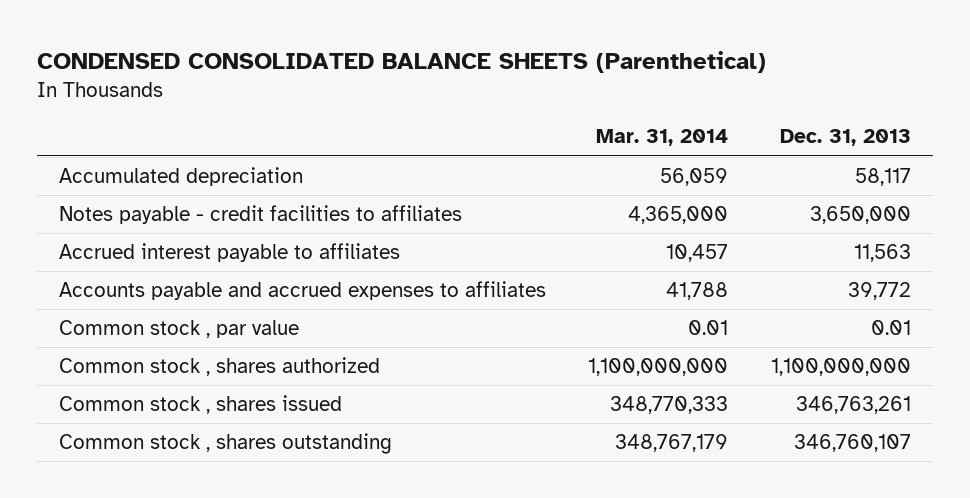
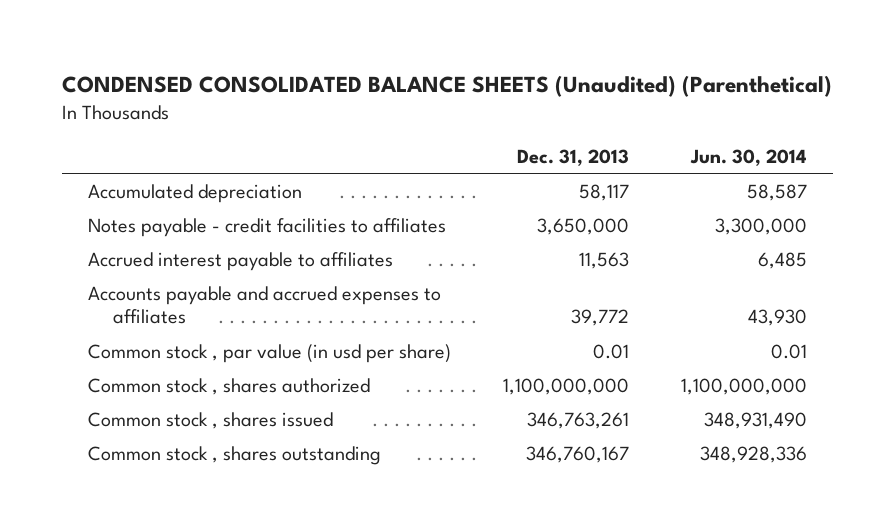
[37,51,767,74] CONDENSED CONSOLIDATED BALANCE SHEETS (Parenthetical) -> [61,75,832,98] CONDENSED CONSOLIDATED BALANCE SHEETS (Unaudited) (Parenthetical)
[596,129,729,147] Mar. 31, 2014 -> none
none -> [689,148,807,166] Jun. 30, 2014
[58,320,299,339] Common stock , par value -> [87,343,451,363] Common stock , par value (in usd per share)
[794,434,912,453] 346,760,107 -> [525,445,629,463] 346,760,167

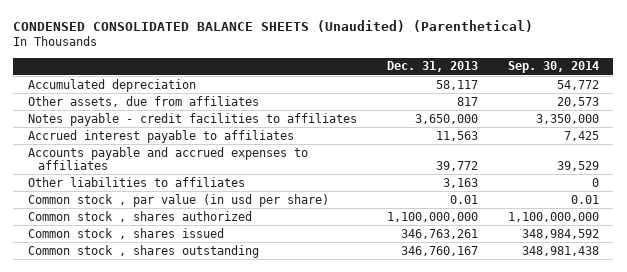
[689,148,807,166] Jun. 30, 2014 -> none
none -> [507,61,599,74] Sep. 30, 2014
none -> [28,95,260,107] Other assets, due from affiliates
none -> [28,176,246,187] Other liabilities to affiliates

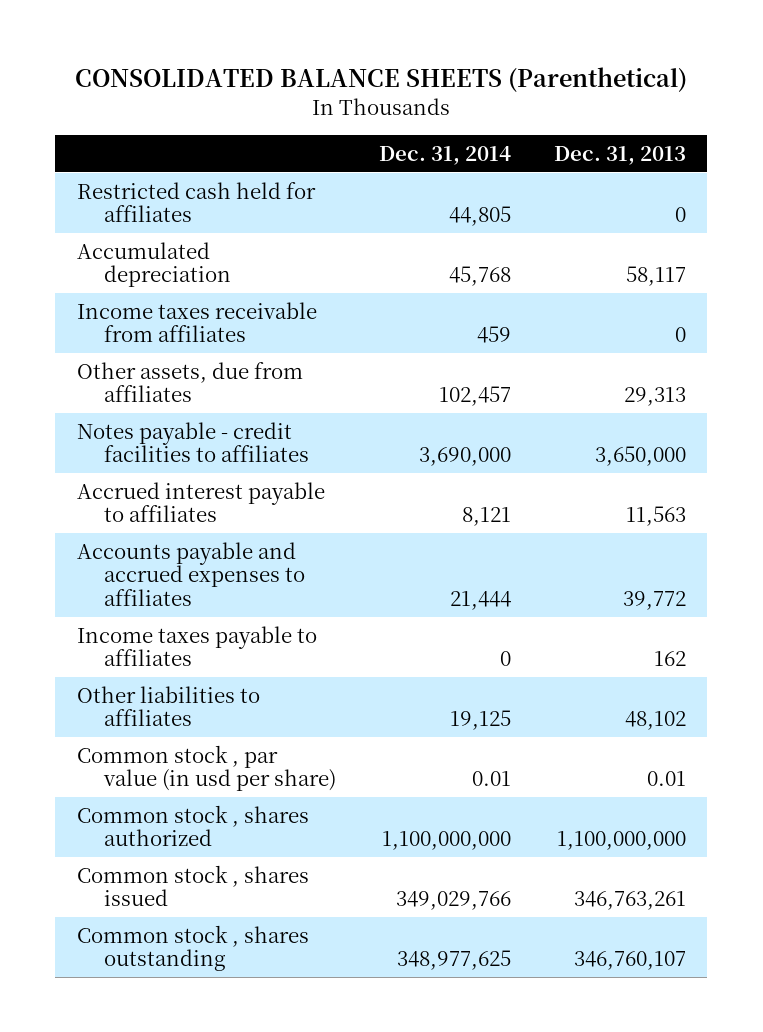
[13,20,534,33] CONDENSED CONSOLIDATED BALANCE SHEETS (Unaudited) (Parenthetical) -> [75,66,688,92] CONSOLIDATED BALANCE SHEETS (Parenthetical)
[507,61,599,74] Sep. 30, 2014 -> none
none -> [379,145,512,165] Dec. 31, 2014
none -> [76,181,316,223] Restricted cash held for affiliates
none -> [76,301,317,343] Income taxes receivable from affiliates
[456,96,478,106] 817 -> [623,387,686,407] 29,313
none -> [76,625,317,667] Income taxes payable to affiliates
[442,177,478,188] 3,163 -> [624,711,686,731] 48,102
[400,245,478,256] 346,760,167 -> [573,951,686,971] 346,760,107

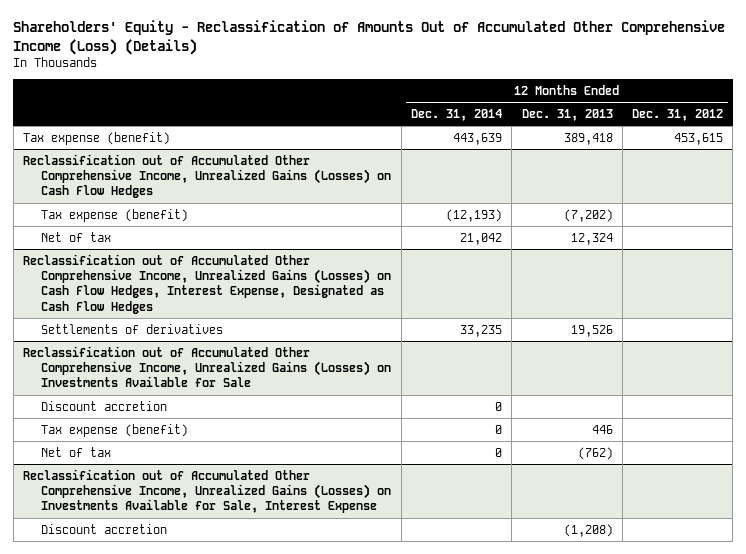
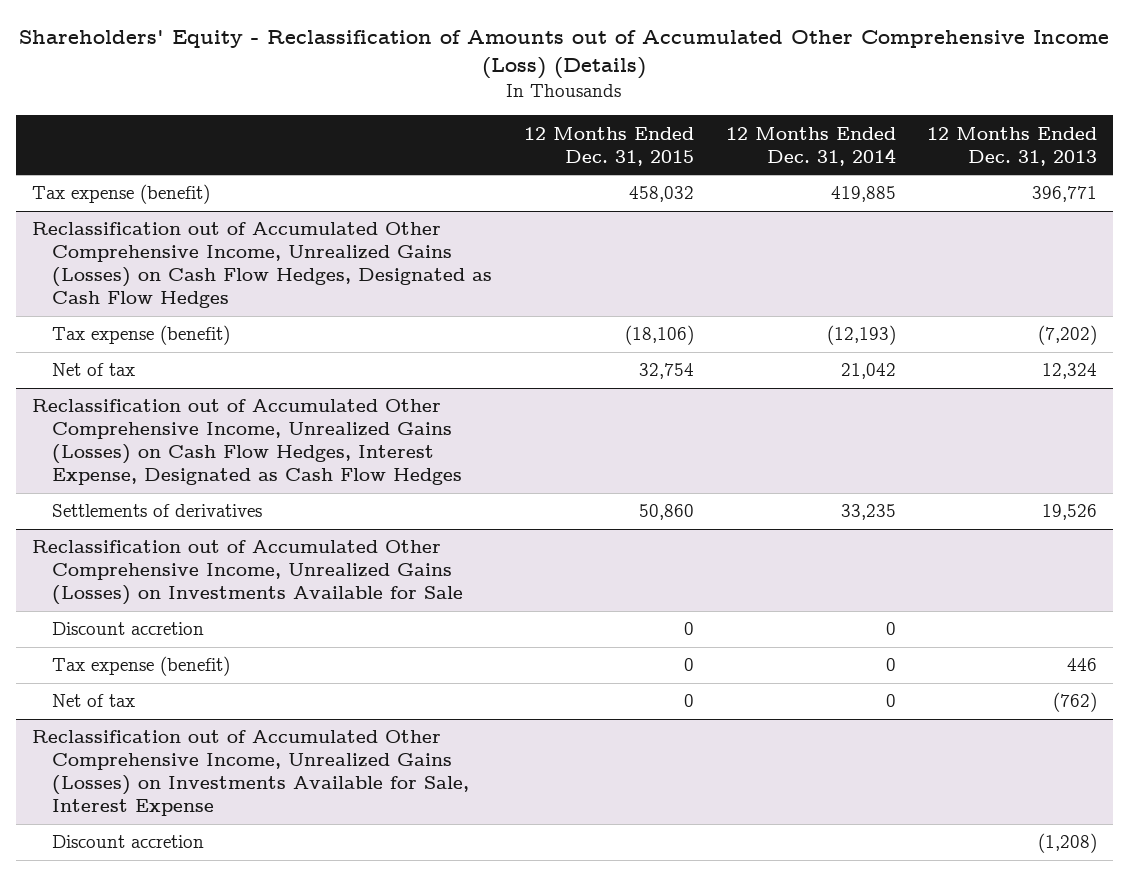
[13,19,726,55] Shareholders' Equity - Reclassification of Amounts Out of Accumulated Other Comprehensive Income (Loss) (Details) -> [19,30,1110,80] Shareholders' Equity - Reclassification of Amounts out of Accumulated Other Comprehensive Income (Loss) (Details)
[632,108,724,121] Dec. 31, 2012 -> none
none -> [523,126,694,166] 12 Months Ended Dec. 31, 2015
[452,132,502,145] 443,639 -> [830,186,896,203] 419,885
[563,132,613,145] 389,418 -> [1032,186,1098,203] 396,771
[22,153,392,199] Reclassification out of Accumulated Other Comprehensive Income, Unrealized Gains (Losses) on Cash Flow Hedges -> [31,222,493,309] Reclassification out of Accumulated Other Comprehensive Income, Unrealized Gains (Losses) on Cash Flow Hedges, Designated as Cash Flow Hedges

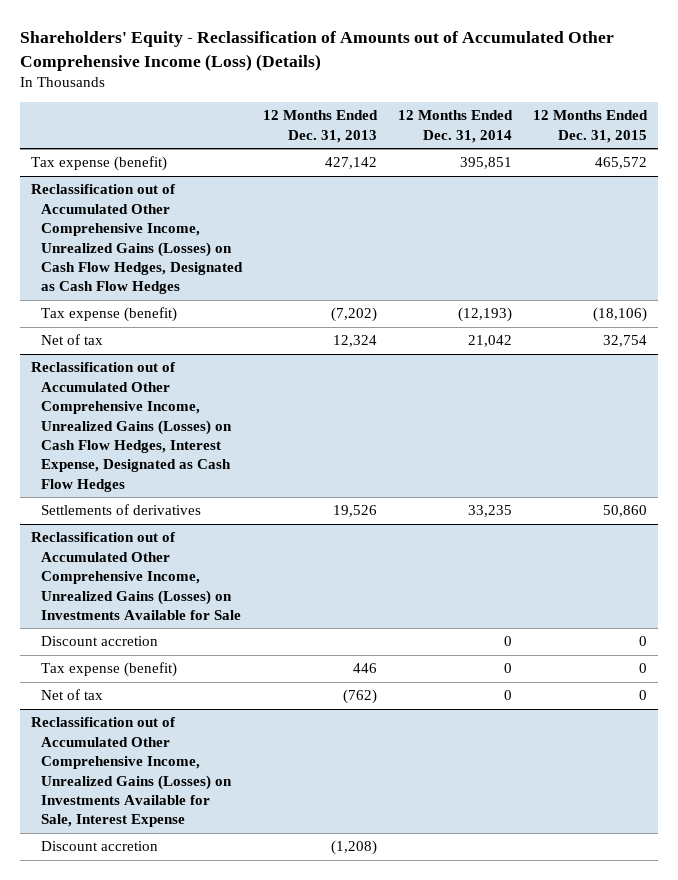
[628,186,694,203] 458,032 -> [595,157,648,170] 465,572
[830,186,896,203] 419,885 -> [460,157,513,170] 395,851
[1032,186,1098,203] 396,771 -> [325,157,378,170] 427,142

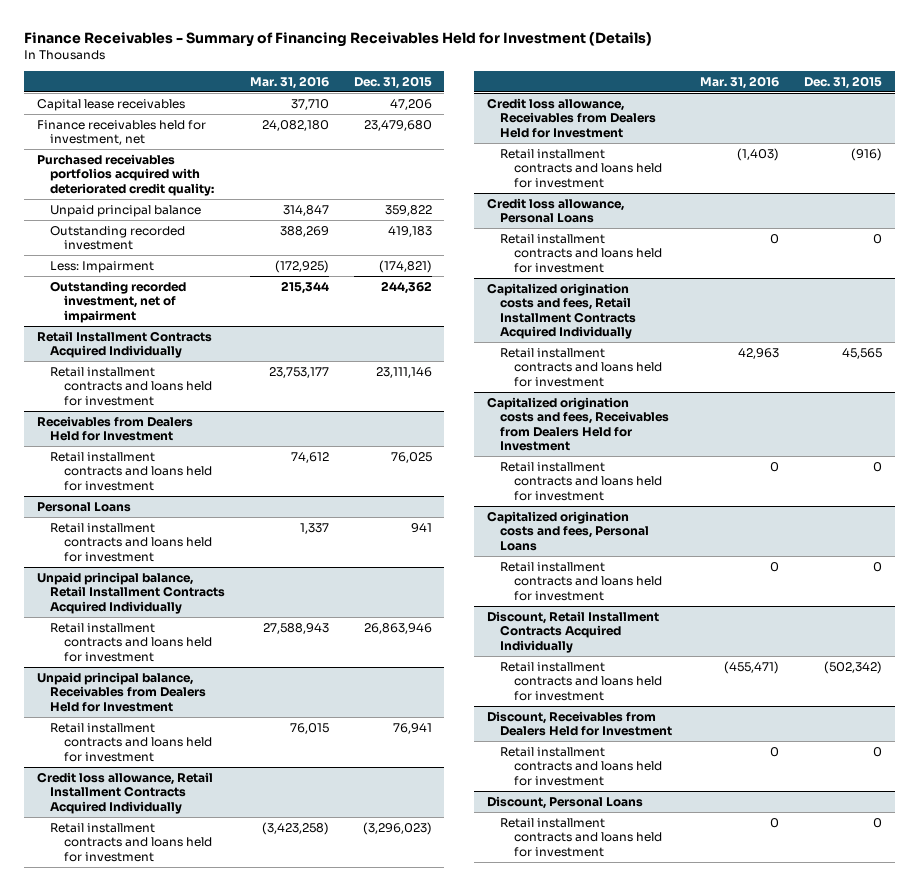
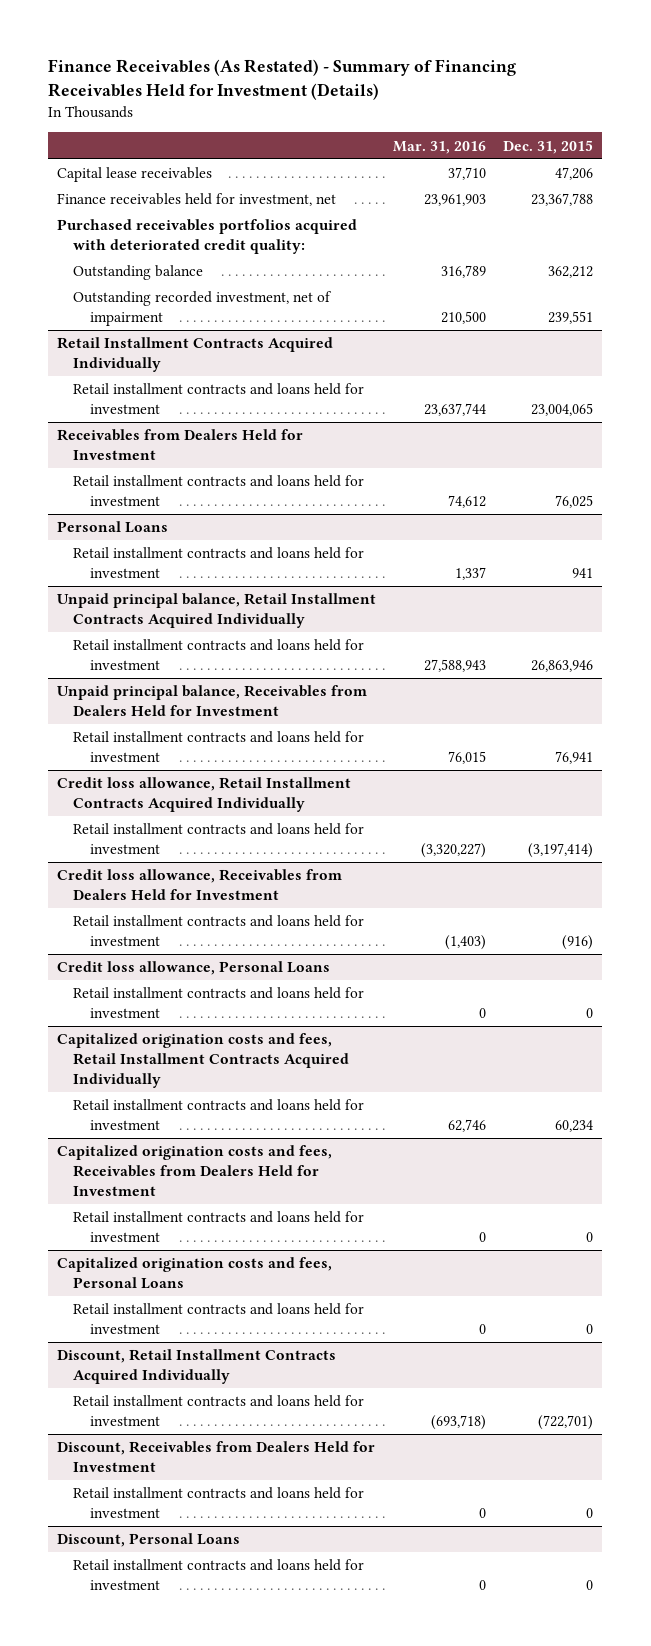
[24,31,653,47] Finance Receivables - Summary of Financing Receivables Held for Investment (Details) -> [48,59,517,101] Finance Receivables (As Restated) - Summary of Financing Receivables Held for Investment (Details)
[262,119,330,131] 24,082,180 -> [424,194,487,207] 23,961,903
[363,119,432,131] 23,479,680 -> [531,193,594,207] 23,367,788
[50,204,202,217] Unpaid principal balance -> none
[50,260,155,273] Less: Impairment -> none
[50,225,186,251] Outstanding recorded investment -> [73,265,204,281] Outstanding balance
[280,225,330,237] 388,269 -> [441,265,487,279] 316,789
[387,225,432,237] 419,183 -> [548,266,594,279] 362,212
[281,280,330,294] 215,344 -> [441,310,487,324] 210,500
[380,280,432,294] 244,362 -> [548,310,594,324] 239,551
[269,366,330,378] 23,753,177 -> [424,402,487,416] 23,637,744
[375,366,432,378] 23,111,146 -> [531,402,594,416] 23,004,065
[262,821,330,835] (3,423,258) -> [421,842,487,858] (3,320,227)
[362,821,432,835] (3,296,023) -> [528,842,594,858] (3,197,414)
[738,347,780,359] 42,963 -> [448,1118,487,1132] 62,746
[842,347,883,359] 45,565 -> [555,1119,594,1132] 60,234
[724,660,780,674] (455,471) -> [431,1414,487,1430] (693,718)
[824,660,883,674] (502,342) -> [538,1414,594,1430] (722,701)

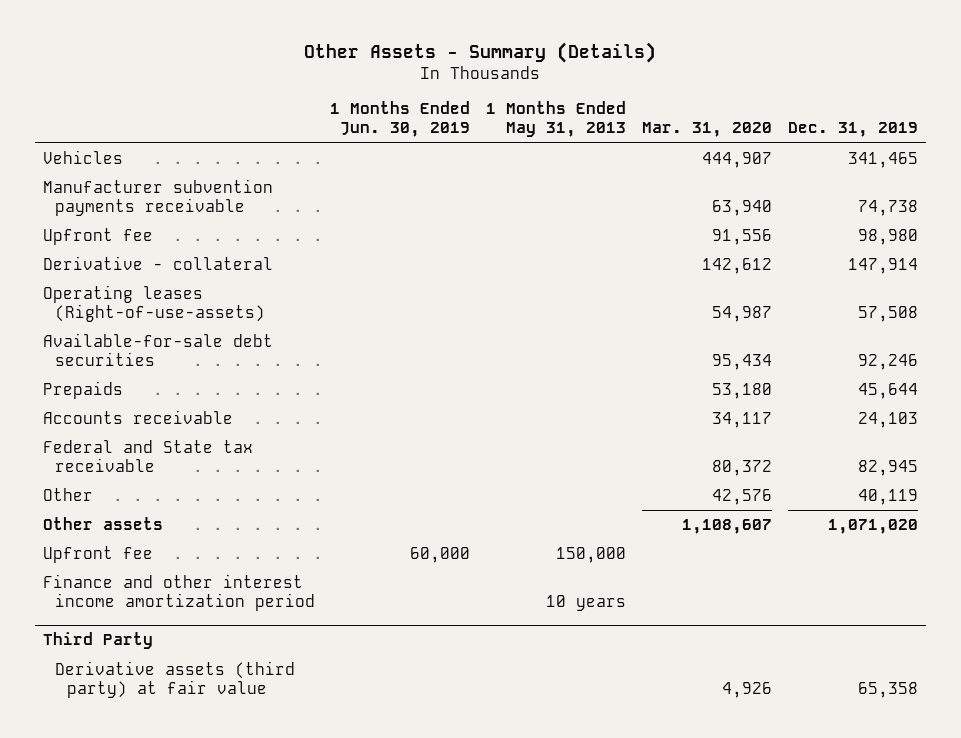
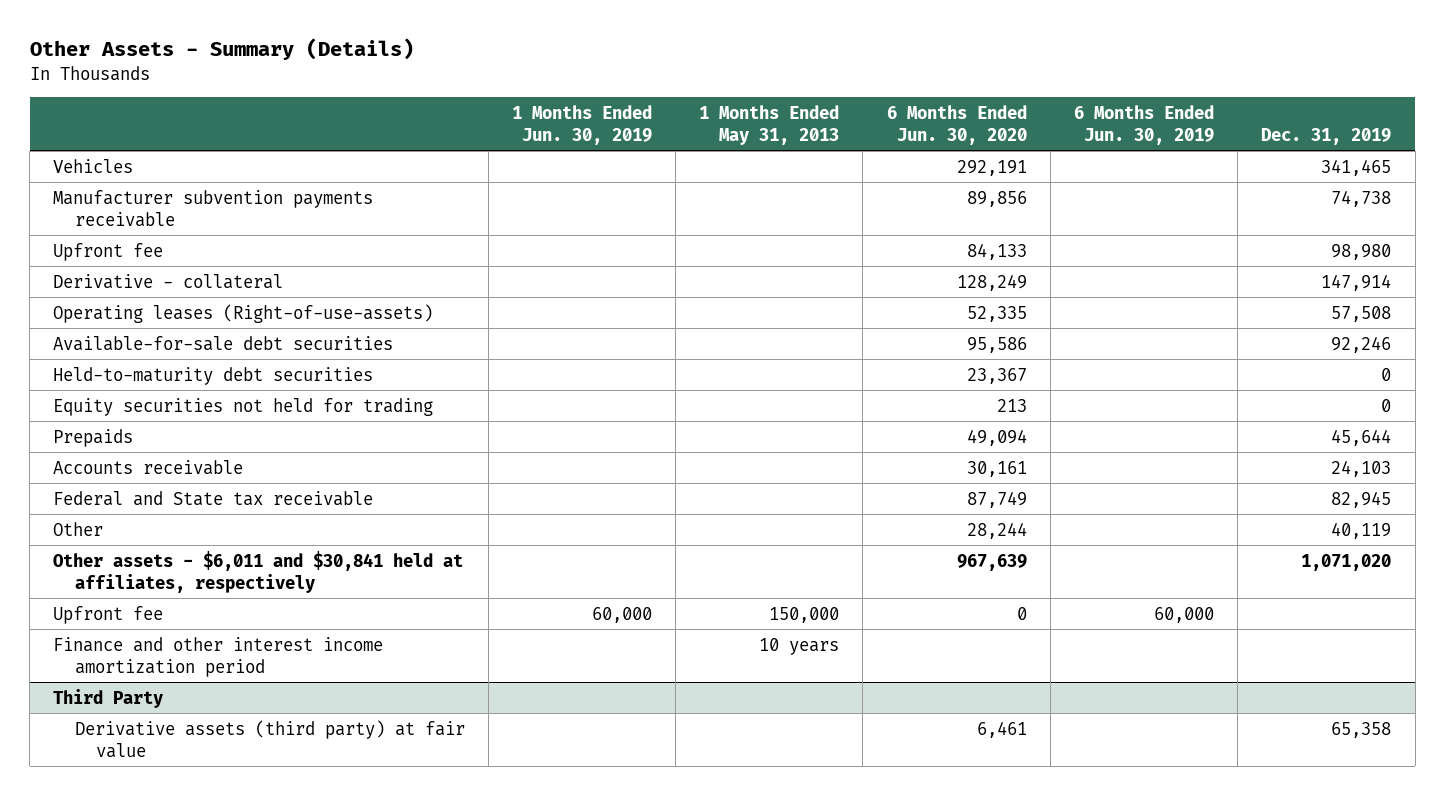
[642,122,773,138] Mar. 31, 2020 -> none
none -> [886,104,1027,145] 6 Months Ended Jun. 30, 2020
none -> [1073,104,1214,145] 6 Months Ended Jun. 30, 2019
none -> [53,366,374,385] Held-to-maturity debt securities
none -> [53,397,434,416] Equity securities not held for trading
[42,516,163,530] Other assets -> [53,550,464,593] Other assets - $6,011 and $30,841 held at affiliates, respectively

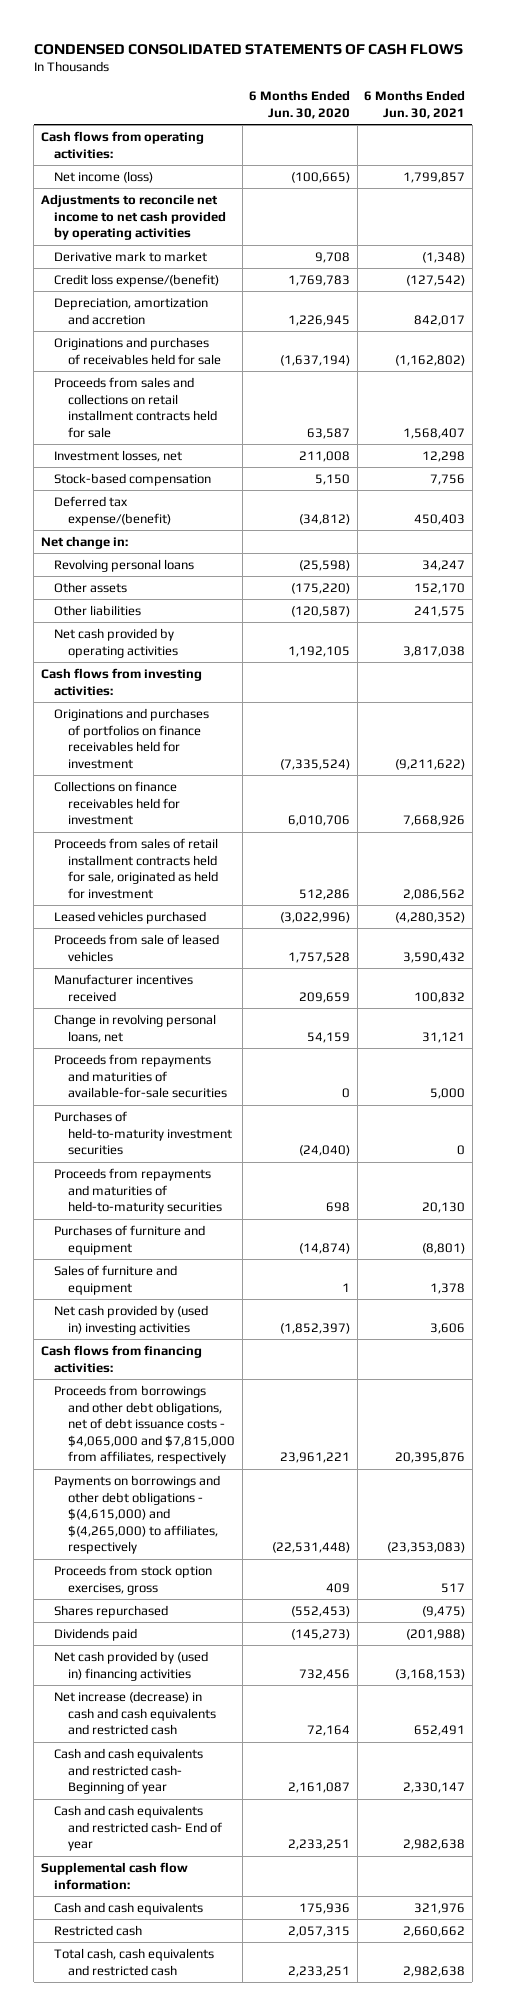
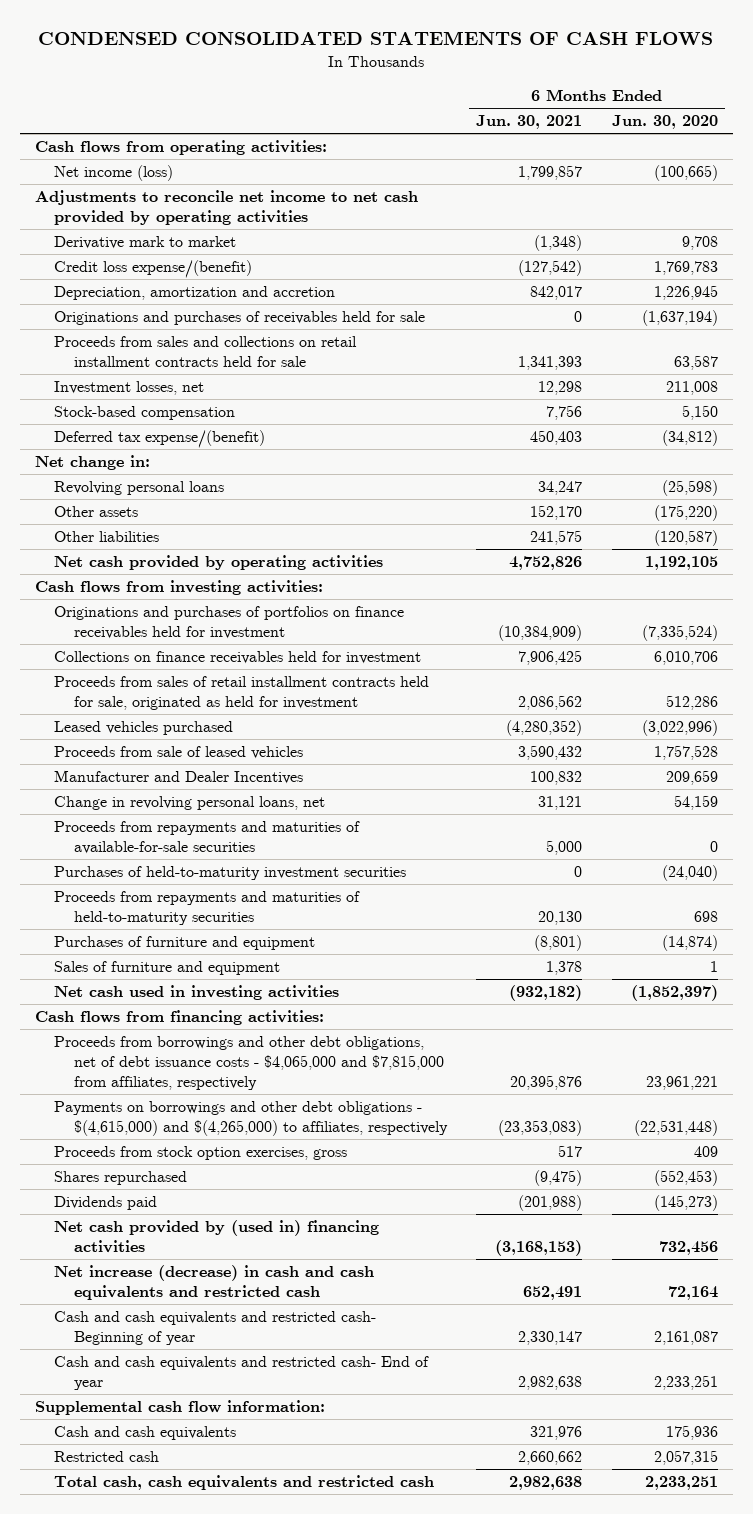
[395,354,466,366] (1,162,802) -> [574,311,583,323] 0
[403,427,466,439] 1,568,407 -> [518,356,583,371] 1,341,393
[403,645,466,657] 3,817,038 -> [509,556,583,571] 4,752,826
[395,758,466,770] (9,211,622) -> [498,625,583,642] (10,384,909)
[403,815,466,827] 7,668,926 -> [518,650,583,666] 7,906,425
[54,973,194,1002] Manufacturer incentives received -> [54,770,304,785] Manufacturer and Dealer Incentives
[54,1304,209,1335] Net cash provided by (used in) investing activities -> [54,985,340,1001] Net cash used in investing activities
[430,1322,466,1334] 3,606 -> [509,985,583,1002] (932,182)

